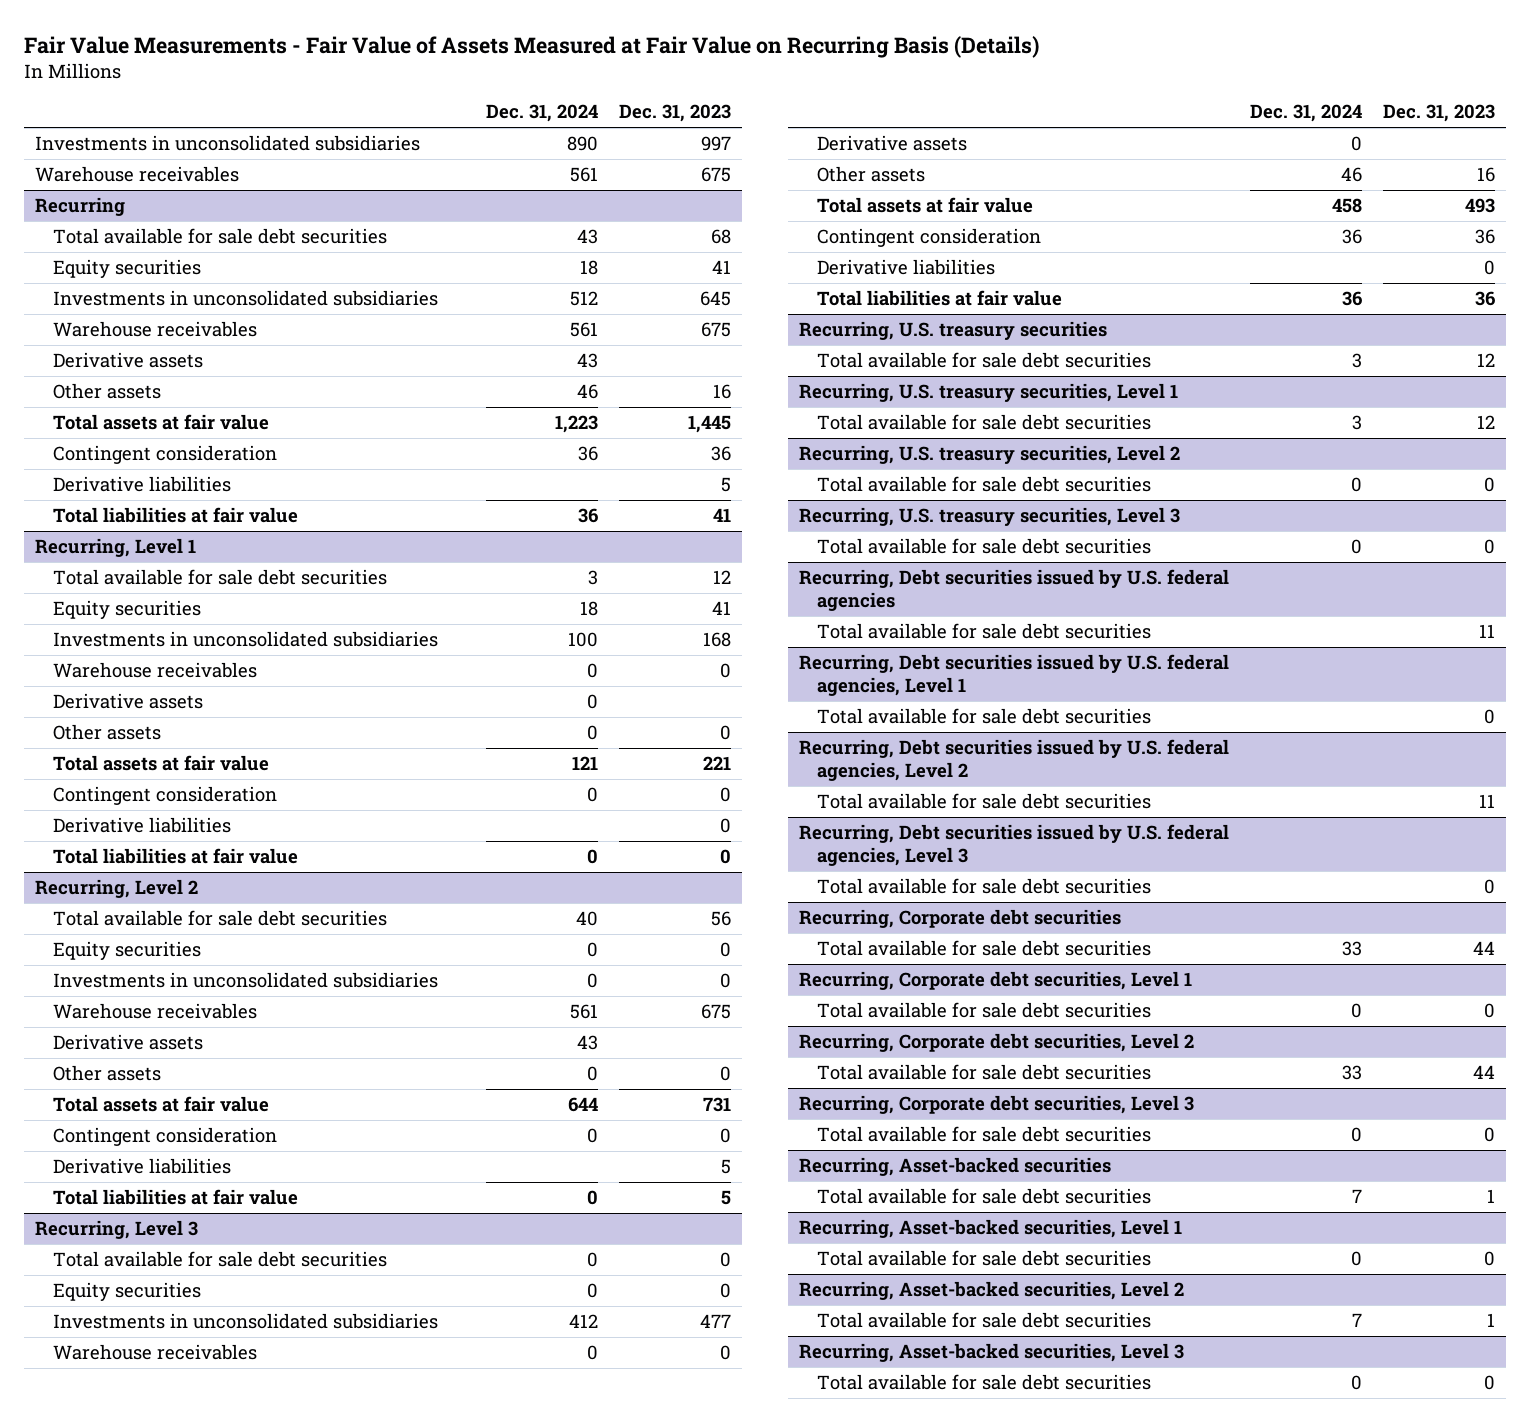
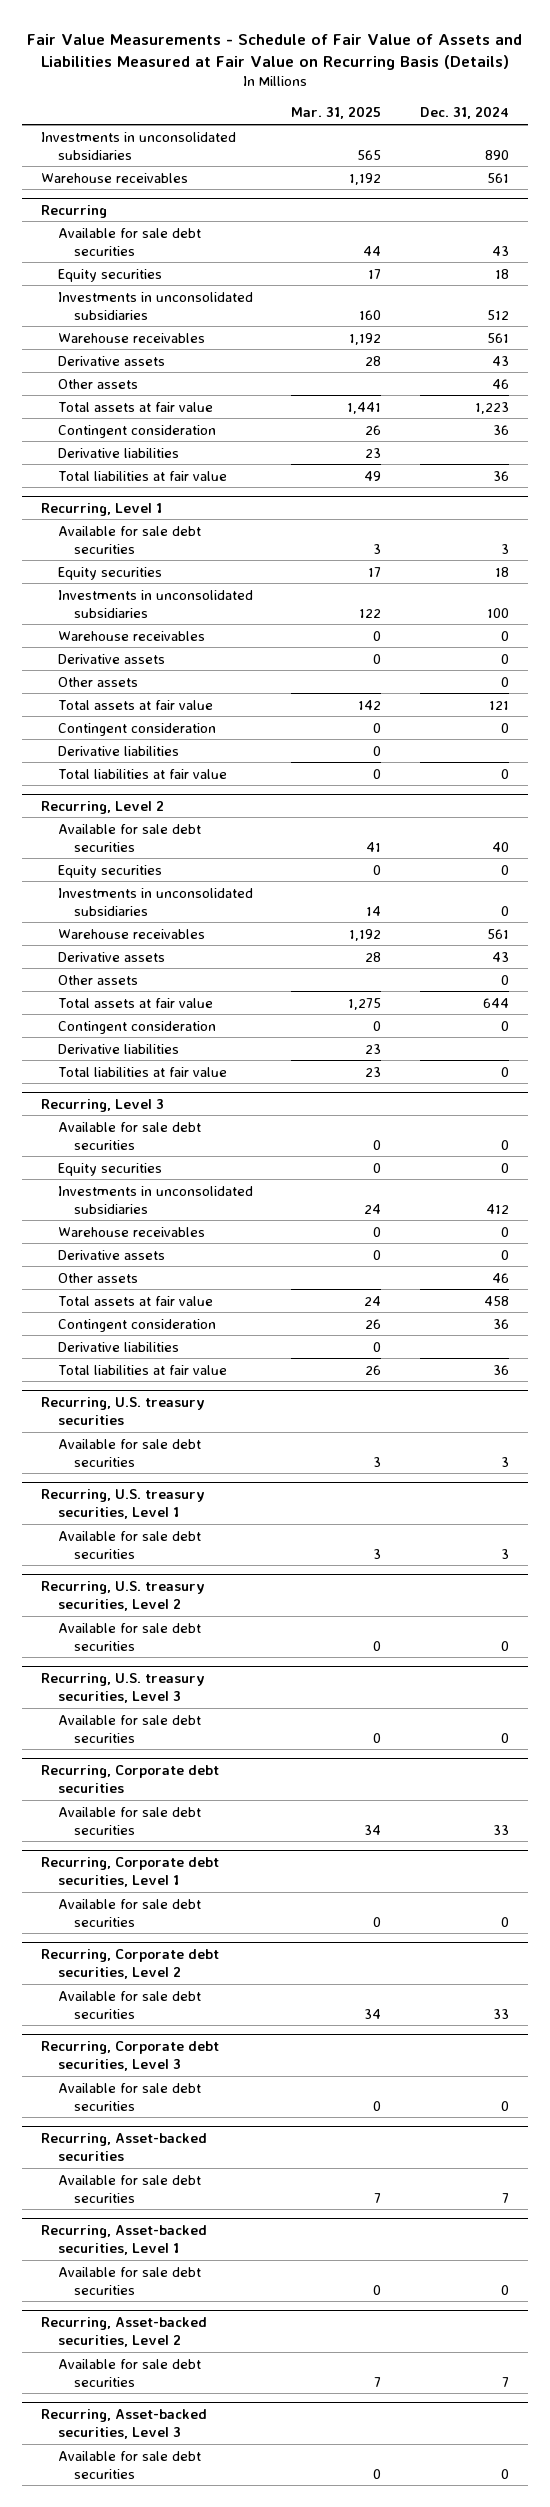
[24,35,1040,58] Fair Value Measurements - Fair Value of Assets Measured at Fair Value on Recurring Basis (Details) -> [27,33,523,70] Fair Value Measurements - Schedule of Fair Value of Assets and Liabilities Measured at Fair Value on Recurring Basis (Details)
[619,104,732,123] Dec. 31, 2023 -> none
none -> [291,106,382,120] Mar. 31, 2025
[52,228,387,245] Total available for sale debt securities -> [57,227,201,256] Available for sale debt securities
[52,569,387,586] Total available for sale debt securities -> [57,525,201,554] Available for sale debt securities
[52,910,387,927] Total available for sale debt securities -> [57,823,201,852] Available for sale debt securities
[52,1251,387,1268] Total available for sale debt securities -> [57,1121,201,1150] Available for sale debt securities
[816,352,1151,369] Total available for sale debt securities -> [57,1438,201,1467] Available for sale debt securities
[816,414,1151,431] Total available for sale debt securities -> [57,1530,201,1559] Available for sale debt securities
[816,476,1151,493] Total available for sale debt securities -> [57,1622,201,1651] Available for sale debt securities
[798,569,1229,611] Recurring, Debt securities issued by U.S. federal agencies -> none
[816,623,1151,640] Total available for sale debt securities -> none
[798,654,1229,696] Recurring, Debt securities issued by U.S. federal agencies, Level 1 -> none
[816,708,1151,725] Total available for sale debt securities -> none
[798,739,1229,781] Recurring, Debt securities issued by U.S. federal agencies, Level 2 -> none
[816,793,1151,810] Total available for sale debt securities -> none
[798,824,1229,866] Recurring, Debt securities issued by U.S. federal agencies, Level 3 -> none
[816,878,1151,895] Total available for sale debt securities -> none
[816,538,1151,555] Total available for sale debt securities -> [57,1714,201,1743] Available for sale debt securities
[816,940,1151,957] Total available for sale debt securities -> [57,1806,201,1835] Available for sale debt securities
[816,1002,1151,1019] Total available for sale debt securities -> [57,1898,201,1927] Available for sale debt securities
[816,1064,1151,1081] Total available for sale debt securities -> [57,1990,201,2019] Available for sale debt securities
[816,1126,1151,1143] Total available for sale debt securities -> [57,2082,201,2111] Available for sale debt securities
[816,1188,1151,1205] Total available for sale debt securities -> [57,2174,201,2203] Available for sale debt securities
[816,1250,1151,1267] Total available for sale debt securities -> [57,2266,201,2295] Available for sale debt securities
[816,1312,1151,1329] Total available for sale debt securities -> [57,2358,201,2387] Available for sale debt securities
[816,1374,1151,1391] Total available for sale debt securities -> [57,2450,201,2479] Available for sale debt securities

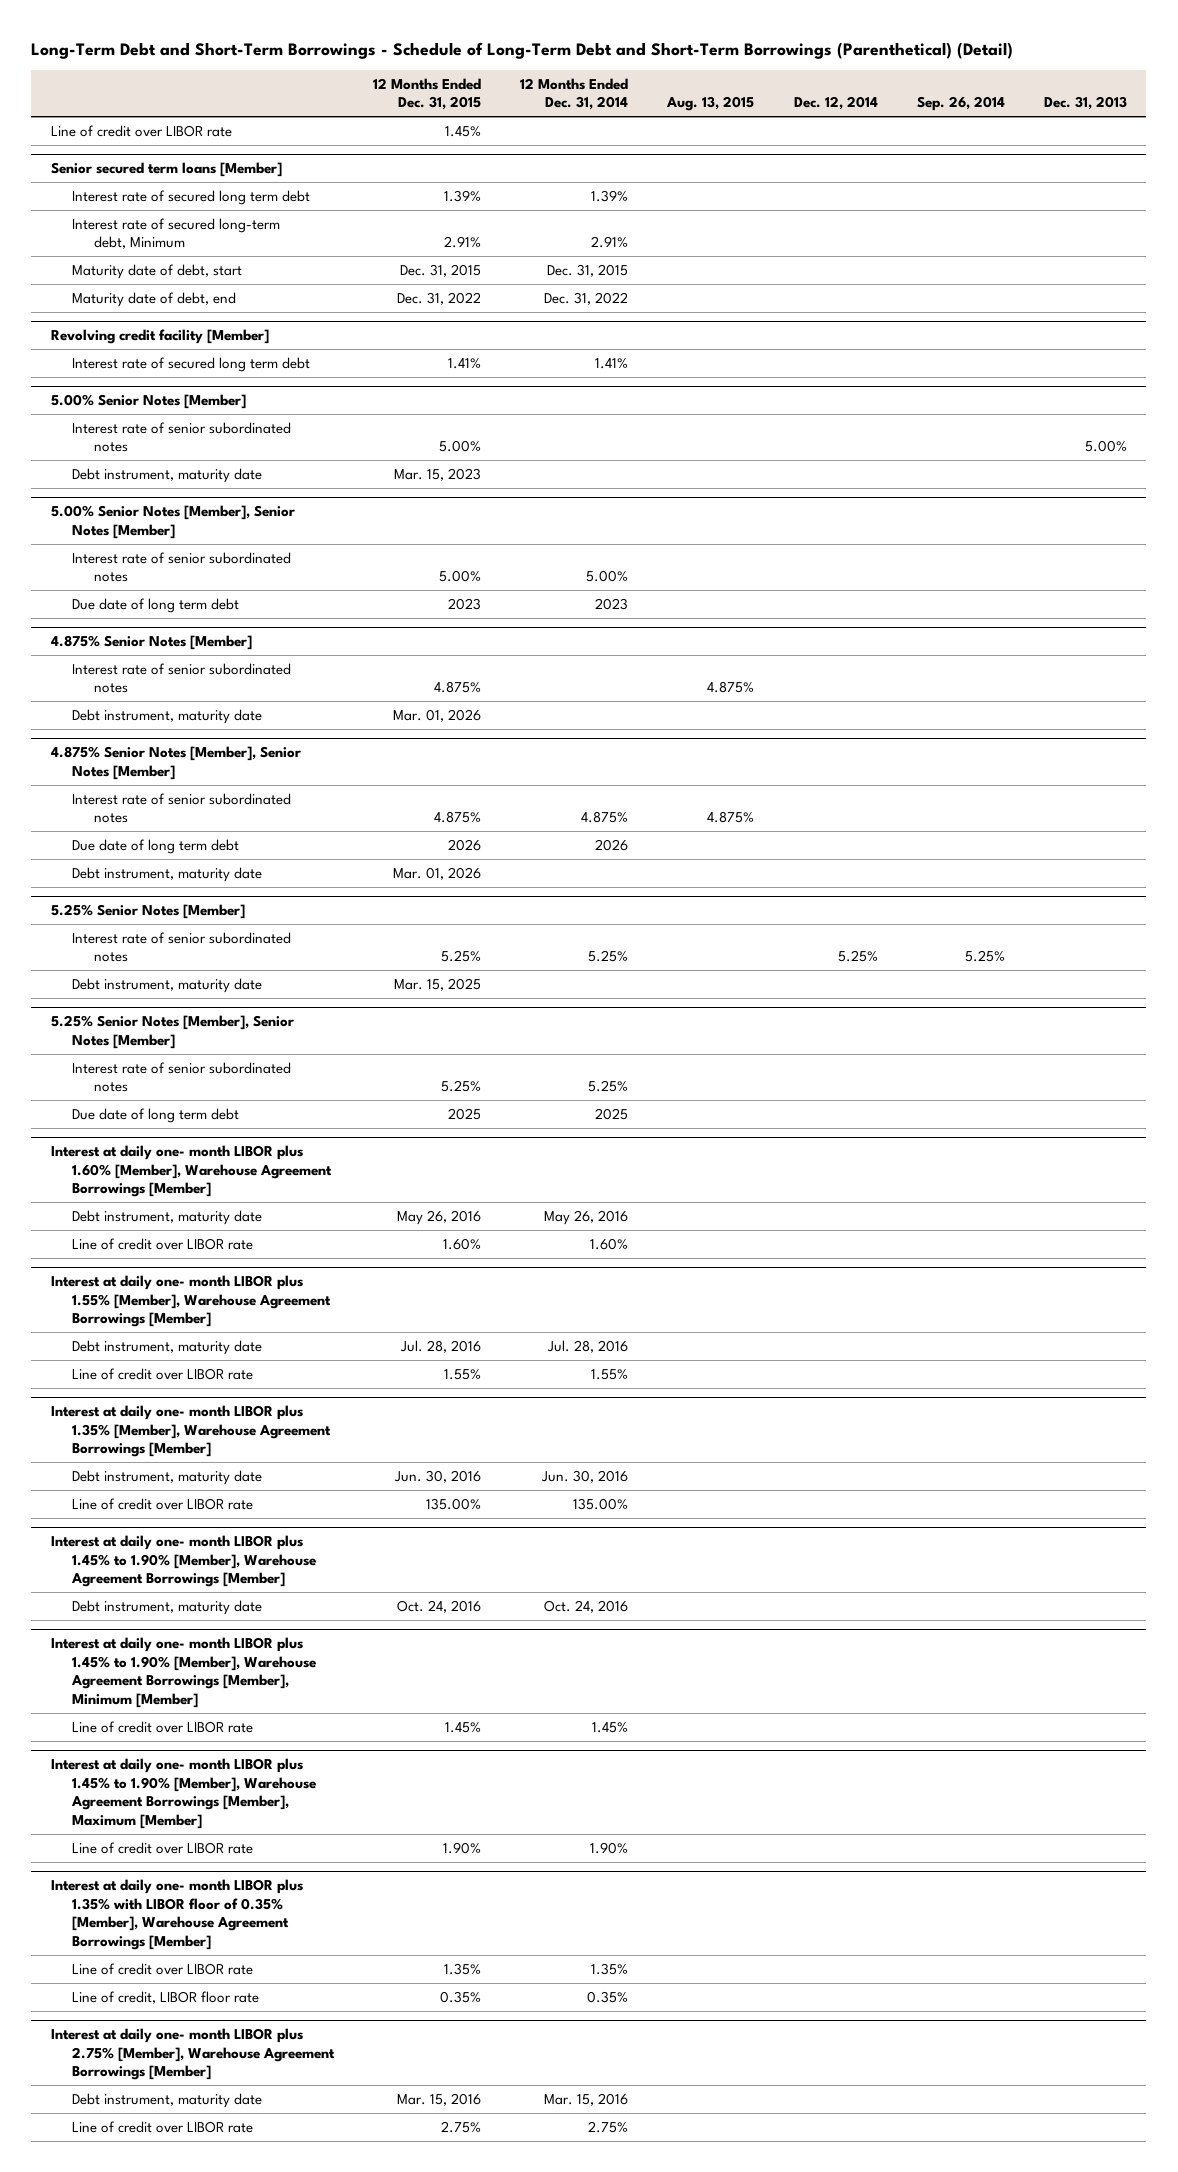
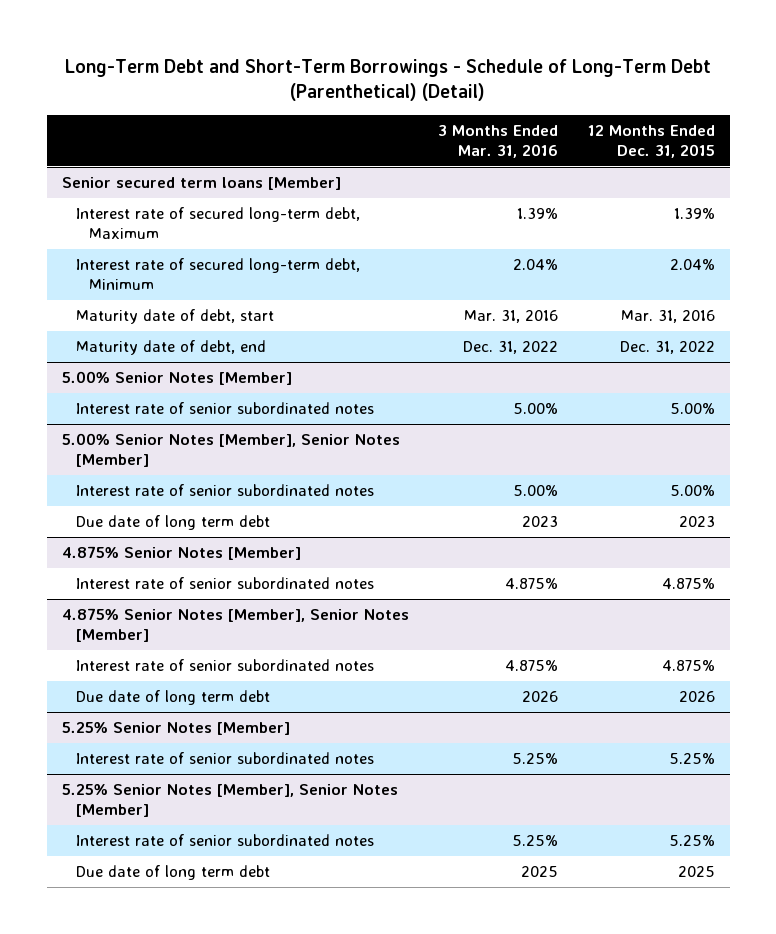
[31,41,1014,59] Long-Term Debt and Short-Term Borrowings - Schedule of Long-Term Debt and Short-Term Borrowings (Parenthetical) (Detail) -> [65,58,712,102] Long-Term Debt and Short-Term Borrowings - Schedule of Long-Term Debt (Parenthetical) (Detail)
[520,77,629,111] 12 Months Ended Dec. 31, 2014 -> none
[666,96,755,112] Aug. 13, 2015 -> none
[793,96,878,111] Dec. 12, 2014 -> none
[916,96,1005,112] Sep. 26, 2014 -> none
[1043,96,1127,111] Dec. 31, 2013 -> none
none -> [438,125,559,159] 3 Months Ended Mar. 31, 2016
[50,124,232,137] Line of credit over LIBOR rate -> none
[72,189,311,205] Interest rate of secured long term debt -> [75,207,360,240] Interest rate of secured long-term debt, Maximum
[444,236,482,249] 2.91% -> [669,259,715,271] 2.04%
[400,263,482,277] Dec. 31, 2015 -> [620,310,715,324] Mar. 31, 2016
[50,329,269,345] Revolving credit facility [Member] -> none
[72,356,311,372] Interest rate of secured long term debt -> none
[72,467,263,483] Debt instrument, maturity date -> none
[72,708,263,724] Debt instrument, maturity date -> none
[72,866,263,882] Debt instrument, maturity date -> none
[72,977,263,993] Debt instrument, maturity date -> none
[50,1145,333,1198] Interest at daily one- month LIBOR plus 1.60% [Member], Warehouse Agreement Borrowings [Member] -> none
[72,1209,263,1225] Debt instrument, maturity date -> none
[72,1237,254,1250] Line of credit over LIBOR rate -> none
[50,1275,332,1328] Interest at daily one- month LIBOR plus 1.55% [Member], Warehouse Agreement Borrowings [Member] -> none
[72,1339,263,1355] Debt instrument, maturity date -> none
[72,1367,254,1380] Line of credit over LIBOR rate -> none
[50,1405,332,1458] Interest at daily one- month LIBOR plus 1.35% [Member], Warehouse Agreement Borrowings [Member] -> none
[72,1469,263,1485] Debt instrument, maturity date -> none
[72,1497,254,1510] Line of credit over LIBOR rate -> none
[50,1535,317,1588] Interest at daily one- month LIBOR plus 1.45% to 1.90% [Member], Warehouse Agreement Borrowings [Member] -> none
[72,1599,263,1615] Debt instrument, maturity date -> none
[50,1637,317,1708] Interest at daily one- month LIBOR plus 1.45% to 1.90% [Member], Warehouse Agreement Borrowings [Member], Minimum [Member] -> none
[72,1720,254,1733] Line of credit over LIBOR rate -> none
[50,1758,317,1829] Interest at daily one- month LIBOR plus 1.45% to 1.90% [Member], Warehouse Agreement Borrowings [Member], Maximum [Member] -> none
[72,1841,254,1854] Line of credit over LIBOR rate -> none
[50,1879,303,1950] Interest at daily one- month LIBOR plus 1.35% with LIBOR floor of 0.35% [Member], Warehouse Agreement Borrowings [Member] -> none
[72,1962,254,1975] Line of credit over LIBOR rate -> none
[72,1990,260,2004] Line of credit, LIBOR floor rate -> none
[50,2028,336,2081] Interest at daily one- month LIBOR plus 2.75% [Member], Warehouse Agreement Borrowings [Member] -> none
[72,2092,263,2108] Debt instrument, maturity date -> none
[72,2120,254,2133] Line of credit over LIBOR rate -> none

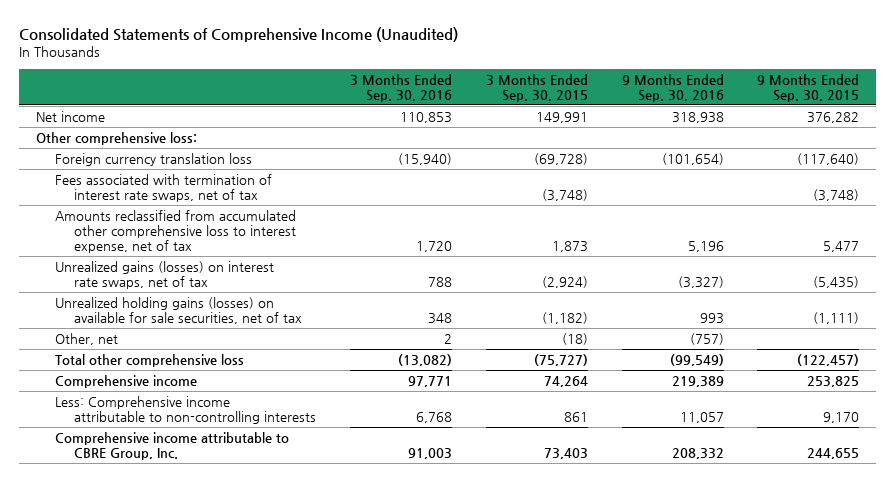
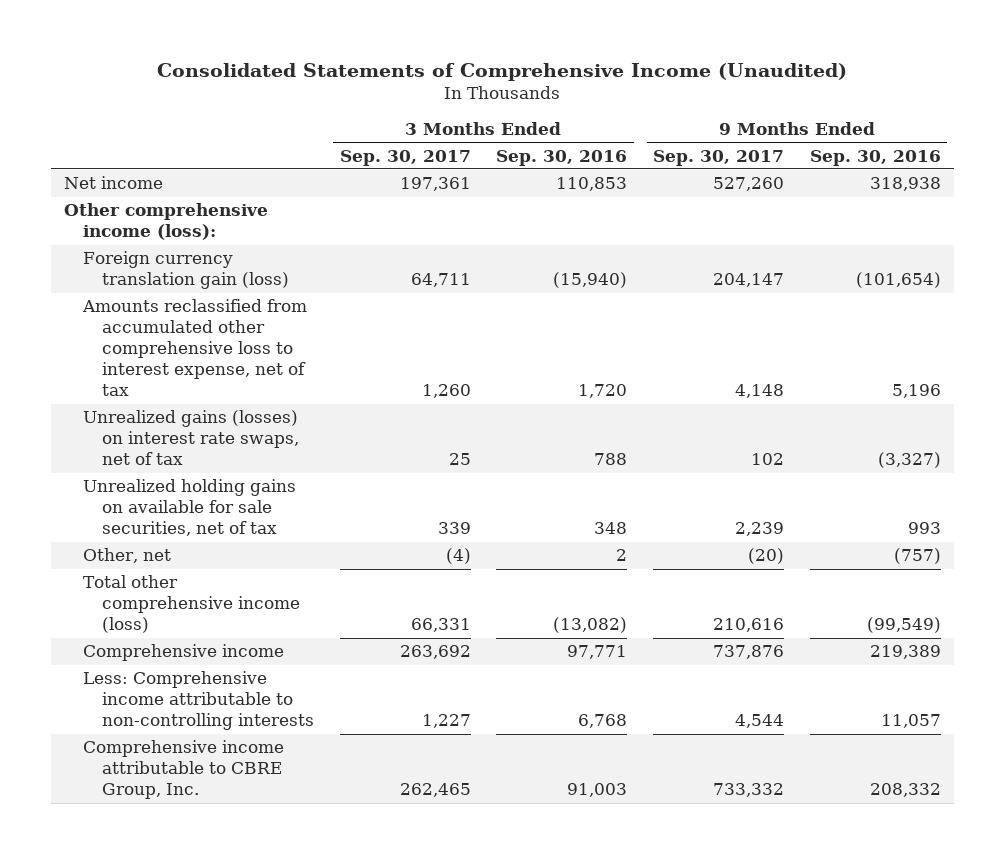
[485,73,588,102] 3 Months Ended Sep. 30, 2015 -> none
[757,73,860,102] 9 Months Ended Sep. 30, 2015 -> none
none -> [339,149,471,166] Sep. 30, 2017
none -> [653,149,785,166] Sep. 30, 2017
[54,173,272,202] Fees associated with termination of interest rate swaps, net of tax -> none
[35,131,197,145] Other comprehensive loss: -> [63,203,268,241] Other comprehensive income (loss):
[54,152,252,166] Foreign currency translation loss -> [82,251,289,290] Foreign currency translation gain (loss)
[54,296,303,324] Unrealized holding gains (losses) on available for sale securities, net of tax -> [82,479,296,537] Unrealized holding gains on available for sale securities, net of tax
[54,353,244,367] Total other comprehensive loss -> [82,575,300,634] Total other comprehensive income (loss)

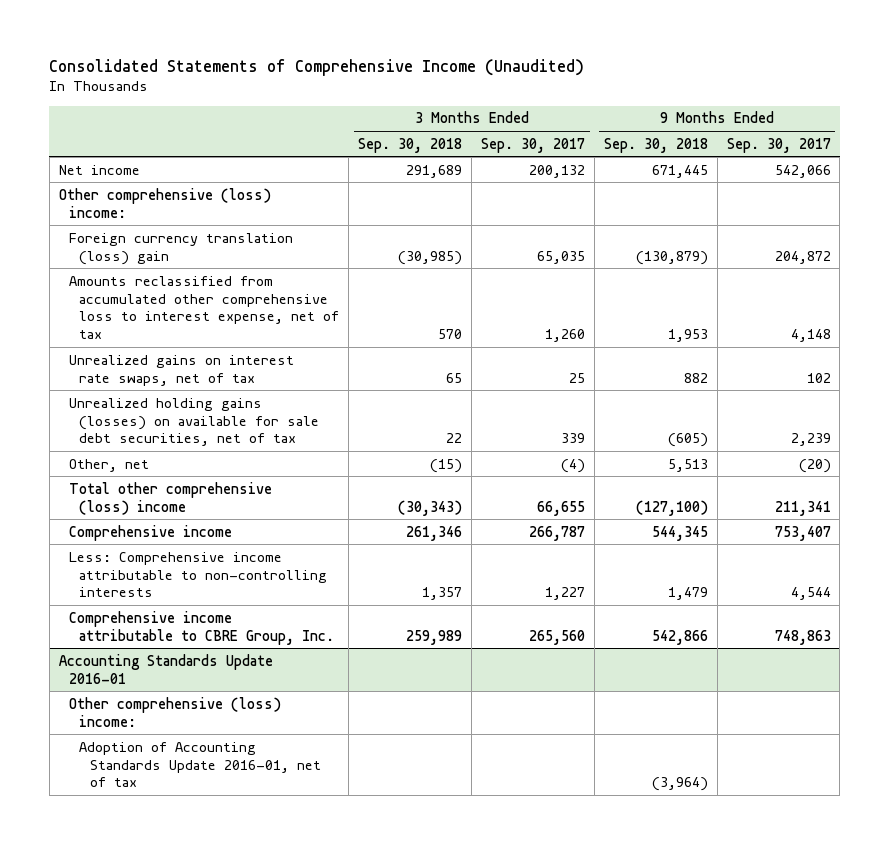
[496,149,628,166] Sep. 30, 2016 -> none
[809,149,941,166] Sep. 30, 2016 -> none
none -> [358,137,463,153] Sep. 30, 2018
none -> [603,137,708,153] Sep. 30, 2018
[399,177,471,192] 197,361 -> [528,164,585,178] 200,132
[713,177,785,192] 527,260 -> [774,164,831,178] 542,066
[63,203,268,241] Other comprehensive income (loss): -> [58,187,271,218] Other comprehensive (loss) income:
[82,251,289,290] Foreign currency translation gain (loss) -> [69,232,294,265] Foreign currency translation (loss) gain
[410,273,471,288] 64,711 -> [536,250,585,264] 65,035
[713,273,785,288] 204,147 -> [774,250,831,264] 204,872
[82,410,299,466] Unrealized gains (losses) on interest rate swaps, net of tax -> [69,354,295,386] Unrealized gains on interest rate swaps, net of tax
[82,479,296,537] Unrealized holding gains on available for sale securities, net of tax -> [69,397,320,447] Unrealized holding gains (losses) on available for sale debt securities, net of tax
[82,575,300,634] Total other comprehensive income (loss) -> [69,481,273,515] Total other comprehensive (loss) income
[410,618,471,633] 66,331 -> [536,500,585,516] 66,655
[713,618,785,633] 210,616 -> [774,500,831,516] 211,341
[399,645,471,660] 263,692 -> [528,525,585,541] 266,787
[713,645,785,660] 737,876 -> [774,525,831,541] 753,407
[399,783,471,798] 262,465 -> [528,629,585,645] 265,560
[713,783,785,798] 733,332 -> [774,629,831,645] 748,863
none -> [58,653,273,684] Accounting Standards Update 2016-01
none -> [69,696,282,727] Other comprehensive (loss) income:
none -> [79,741,321,788] Adoption of Accounting Standards Update 2016-01, net of tax

